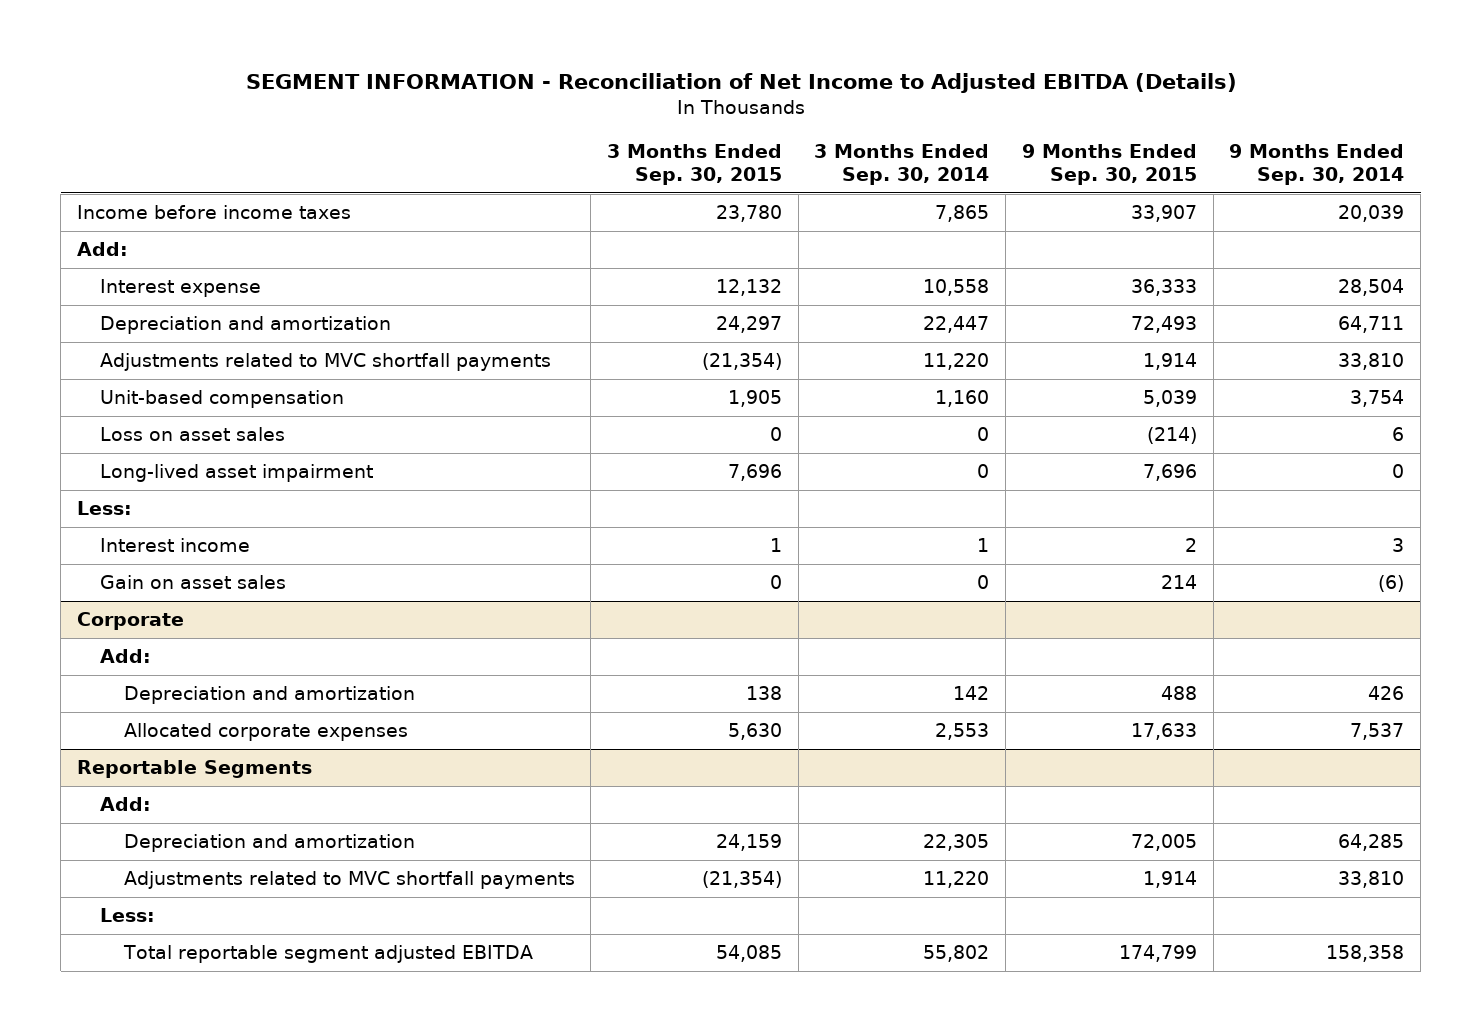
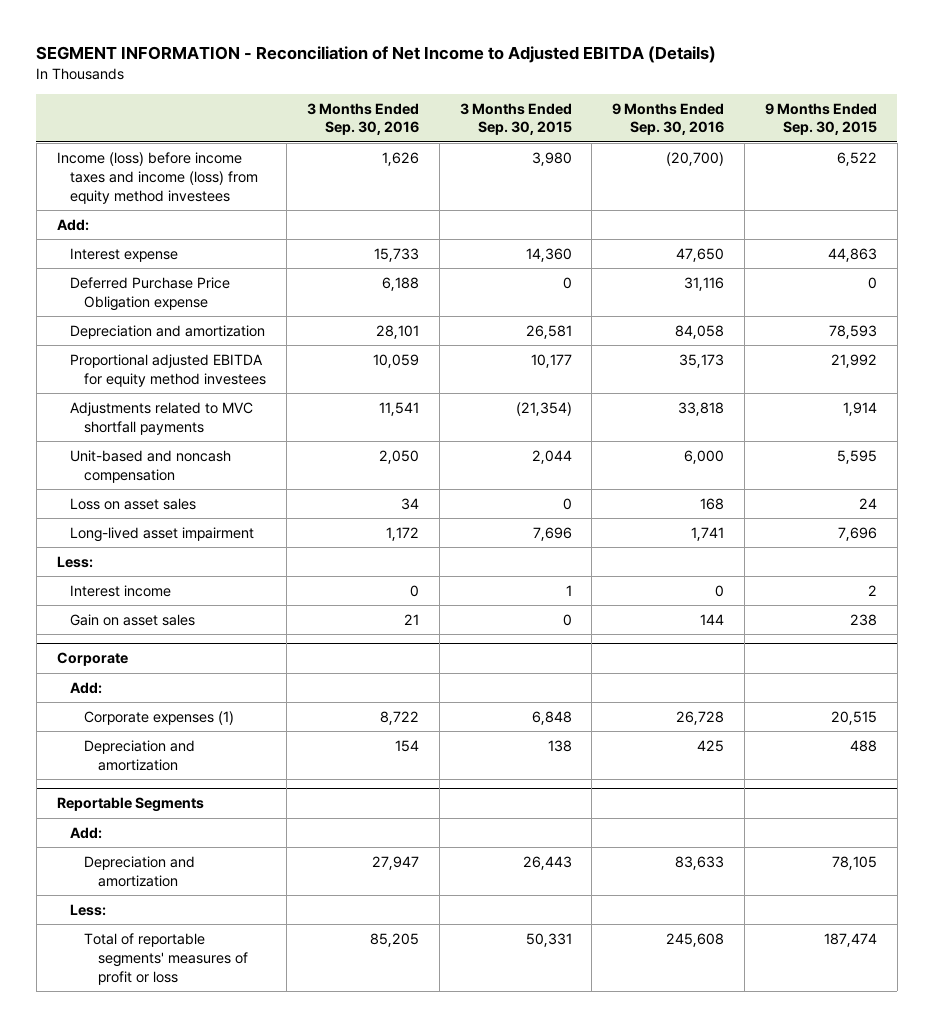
[814,143,990,185] 3 Months Ended Sep. 30, 2014 -> none
[1229,143,1405,185] 9 Months Ended Sep. 30, 2014 -> none
none -> [306,102,419,136] 3 Months Ended Sep. 30, 2016
none -> [612,102,725,136] 9 Months Ended Sep. 30, 2016
[76,205,351,220] Income before income taxes -> [56,151,259,204] Income (loss) before income taxes and income (loss) from equity method investees
[716,205,783,223] 23,780 -> [531,151,572,166] 3,980
[1130,205,1197,223] 33,907 -> [836,151,877,166] 6,522
[716,279,783,297] 12,132 -> [525,247,572,262] 14,360
[1130,279,1197,297] 36,333 -> [827,247,877,262] 44,863
none -> [70,276,231,311] Deferred Purchase Price Obligation expense
[716,316,783,334] 24,297 -> [525,324,572,339] 26,581
[1130,316,1197,334] 72,493 -> [828,324,877,339] 78,593
none -> [70,353,267,387] Proportional adjusted EBITDA for equity method investees
[100,390,345,409] Unit-based compensation -> [70,449,232,483] Unit-based and noncash compensation
[728,390,783,408] 1,905 -> [531,449,572,464] 2,044
[1142,390,1197,408] 5,039 -> [836,449,877,464] 5,595
[1146,427,1197,445] (214) -> [858,497,877,509] 24
[1160,575,1197,590] 214 -> [849,613,877,626] 238
none -> [84,710,235,725] Corporate expenses (1)
[123,723,408,742] Allocated corporate expenses -> none
[123,871,575,890] Adjustments related to MVC shortfall payments -> none
[716,834,783,852] 24,159 -> [522,855,572,870] 26,443
[1130,834,1197,852] 72,005 -> [831,855,877,870] 78,105
[122,945,533,964] Total reportable segment adjusted EBITDA -> [84,932,248,985] Total of reportable segments' measures of profit or loss
[716,945,783,963] 54,085 -> [525,932,572,947] 50,331
[1118,945,1197,963] 174,799 -> [823,932,877,947] 187,474

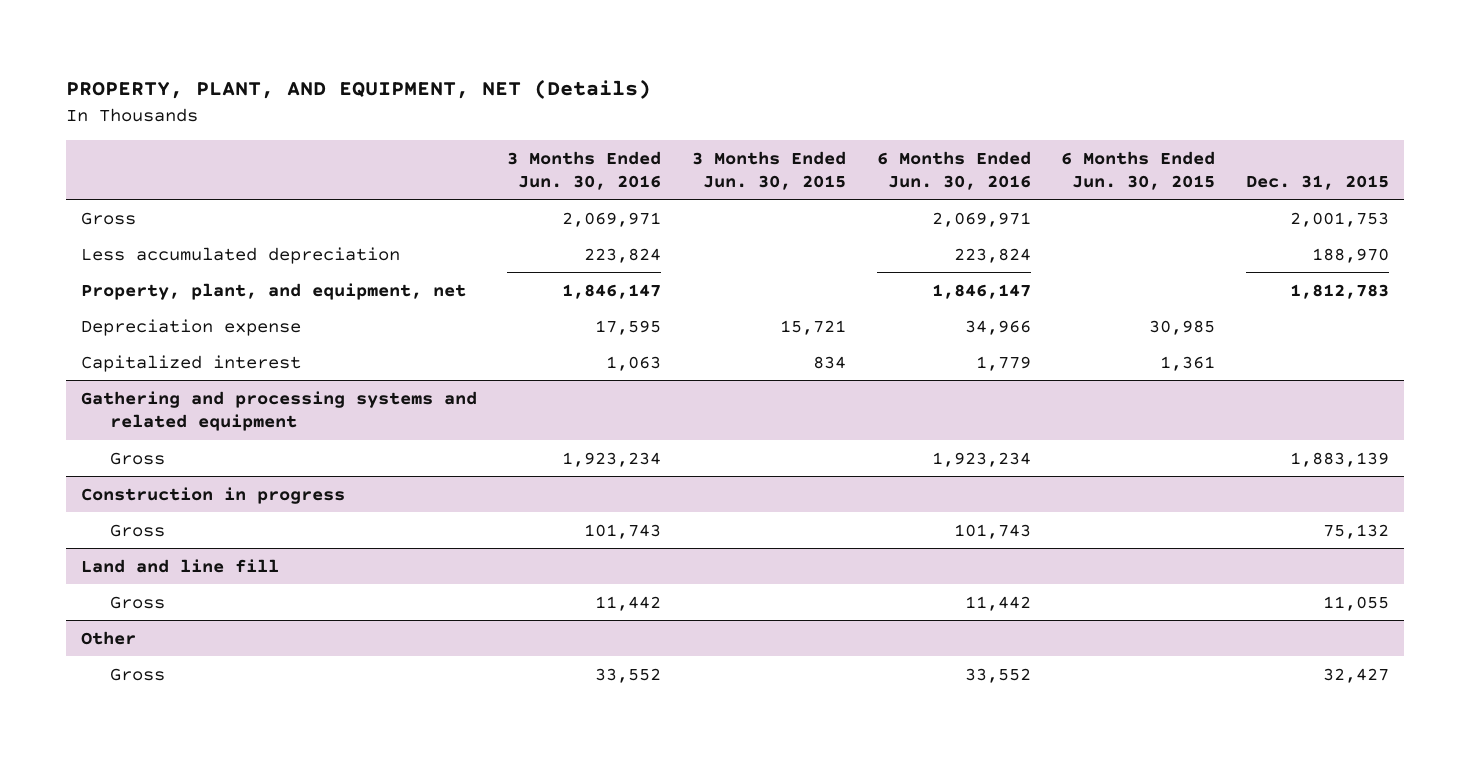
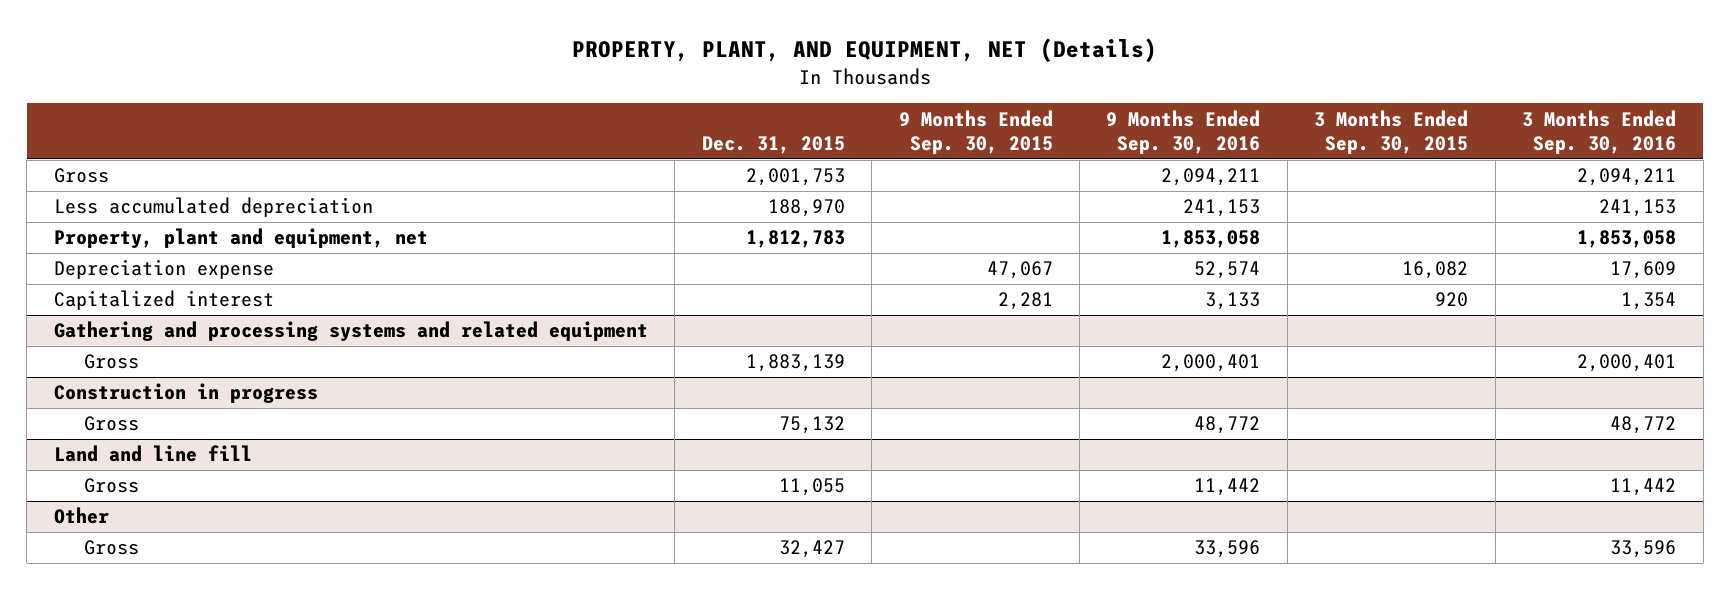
[507,150,662,190] 3 Months Ended Jun. 30, 2016 -> none
[691,150,846,190] 3 Months Ended Jun. 30, 2015 -> none
[876,150,1031,190] 6 Months Ended Jun. 30, 2016 -> none
[1061,150,1216,190] 6 Months Ended Jun. 30, 2015 -> none
none -> [898,109,1053,155] 9 Months Ended Sep. 30, 2015
none -> [1106,109,1261,155] 9 Months Ended Sep. 30, 2016
none -> [1314,109,1469,155] 3 Months Ended Sep. 30, 2015
none -> [1522,109,1677,155] 3 Months Ended Sep. 30, 2016
[80,282,466,300] Property, plant, and equipment, net -> [53,228,428,249] Property, plant and equipment, net

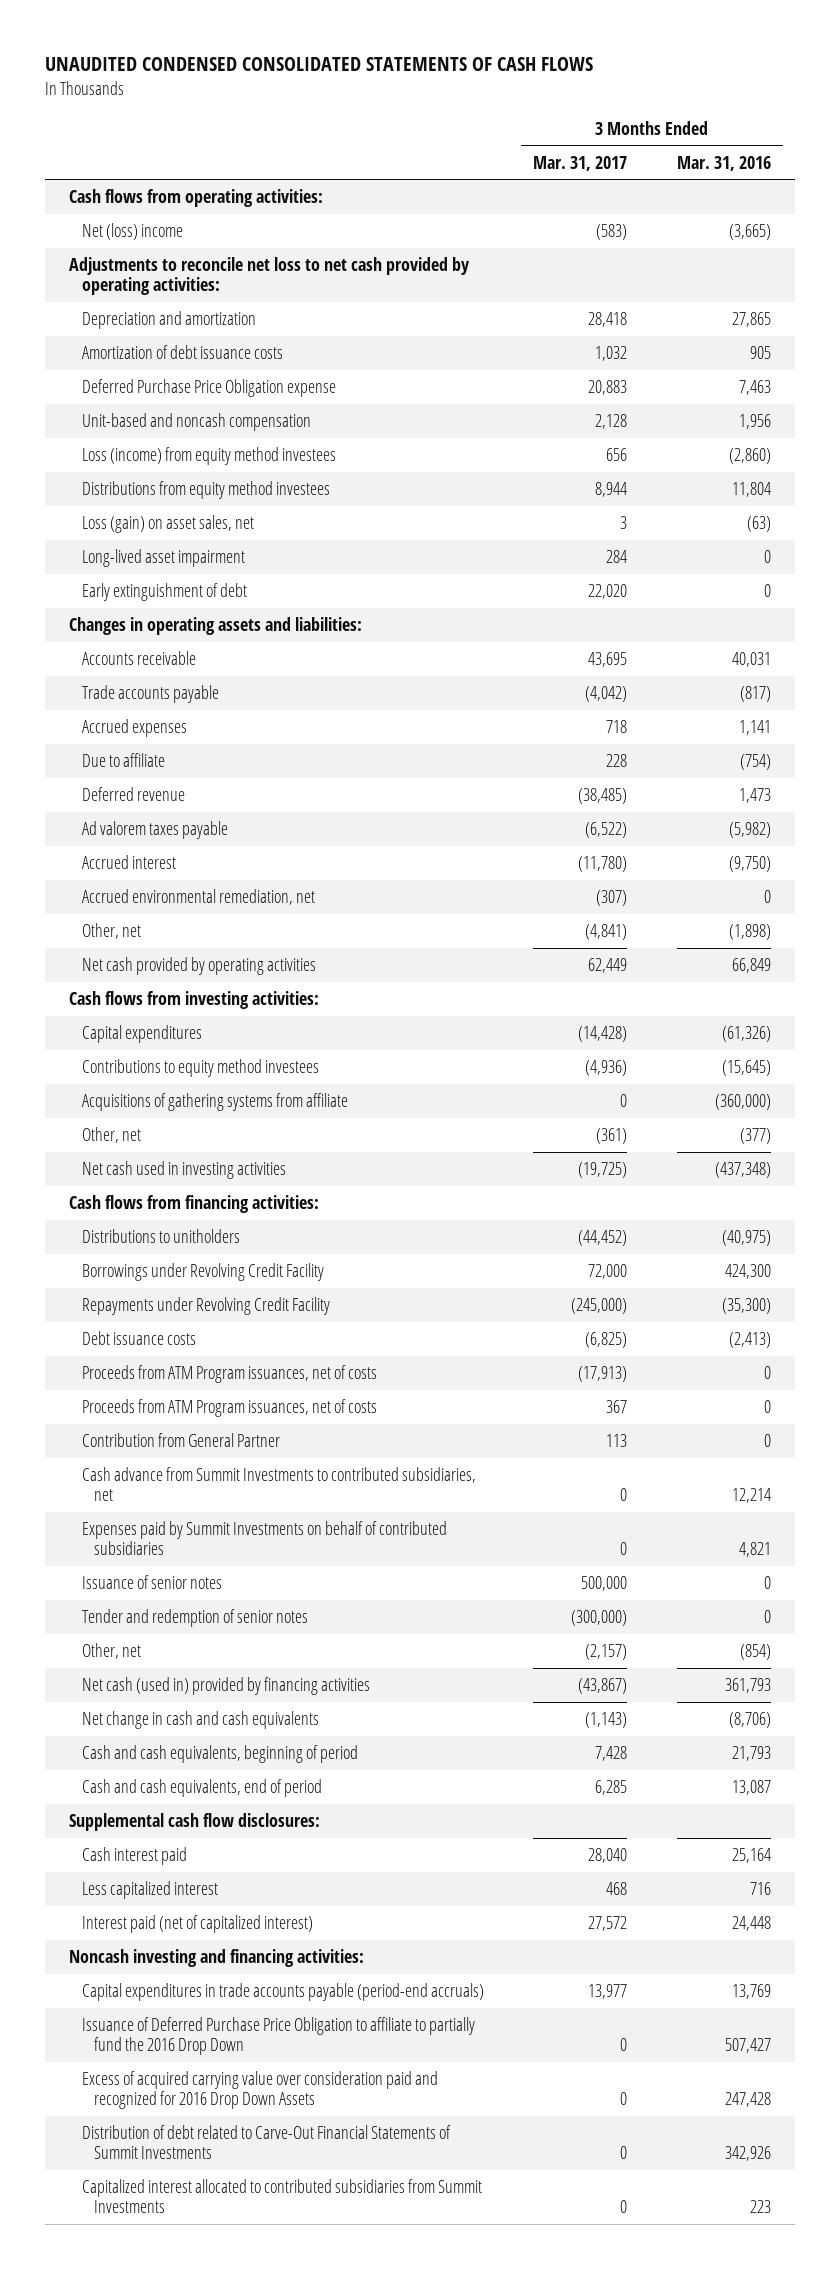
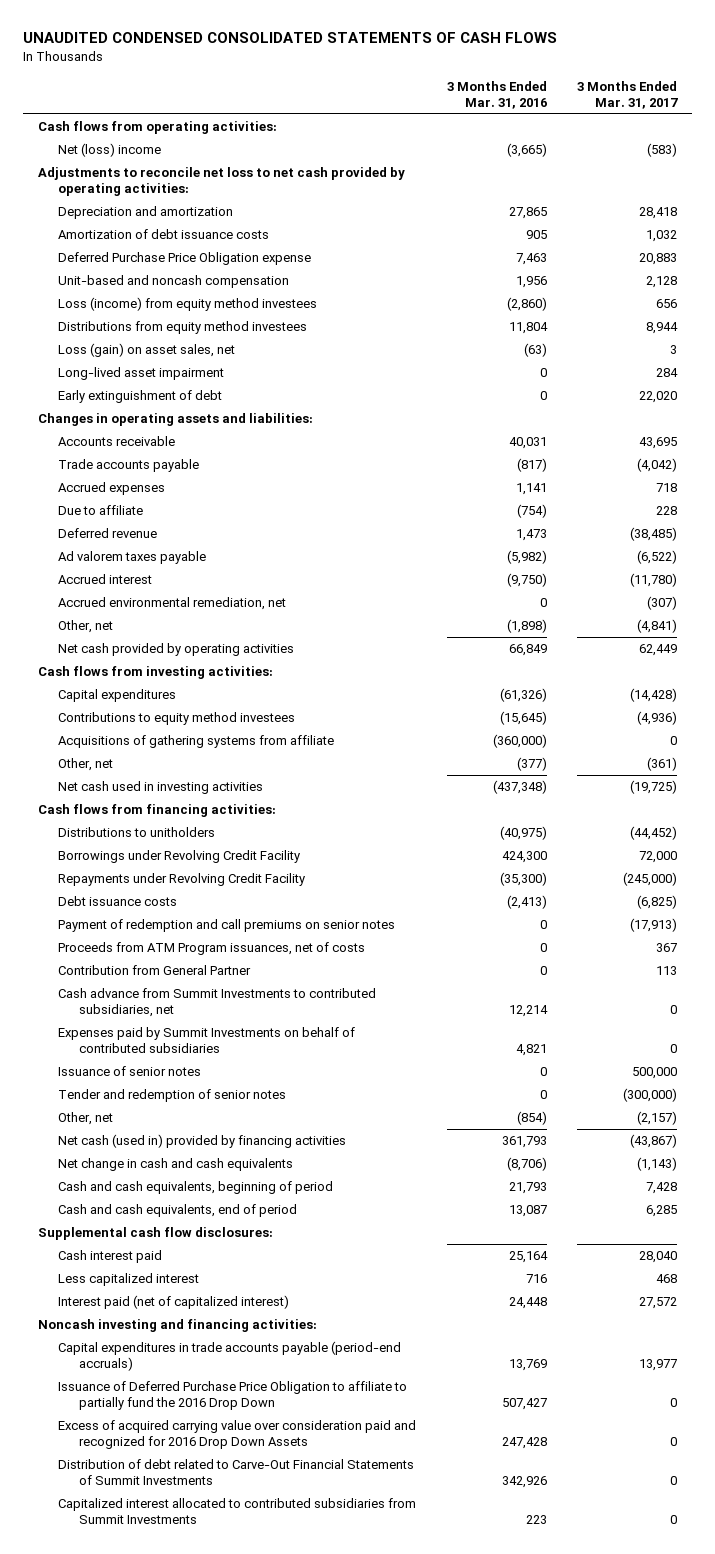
[81,1364,377,1383] Proceeds from ATM Program issuances, net of costs -> [58,919,396,933] Payment of redemption and call premiums on senior notes

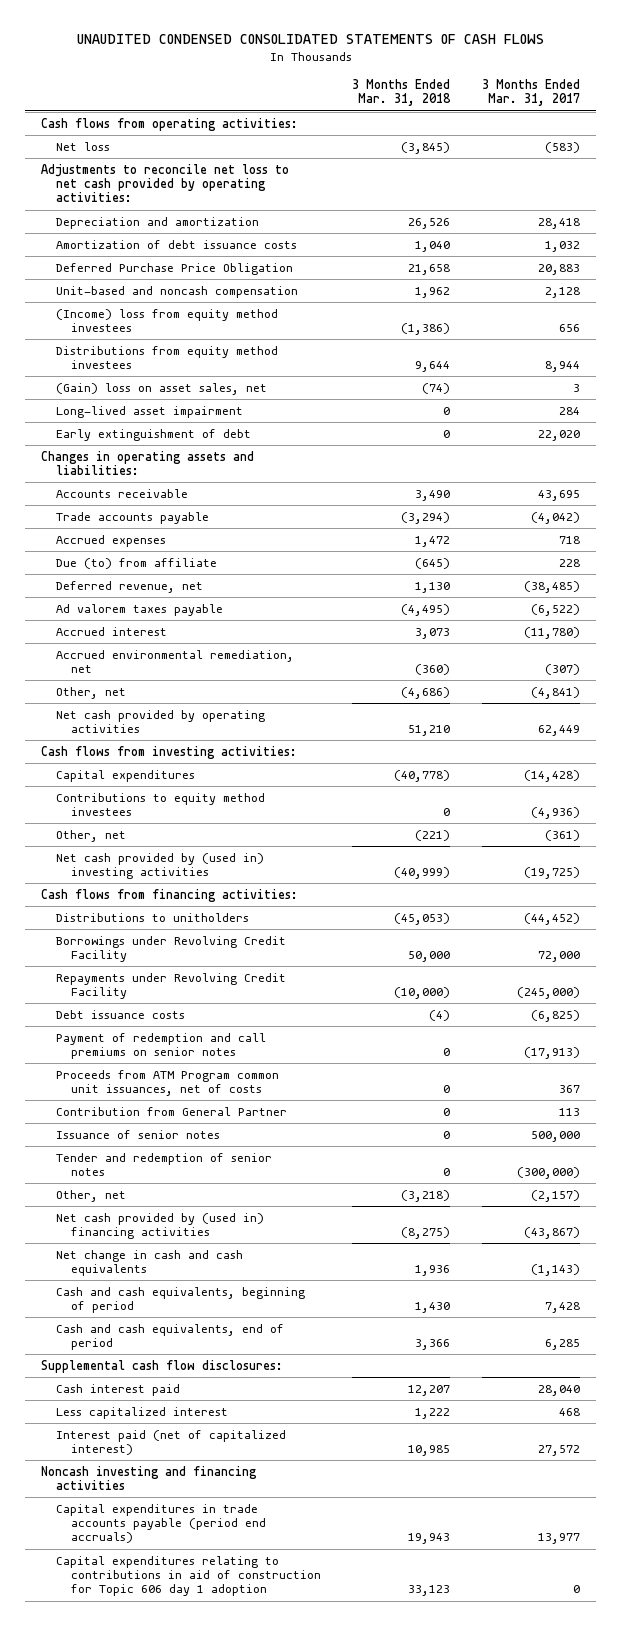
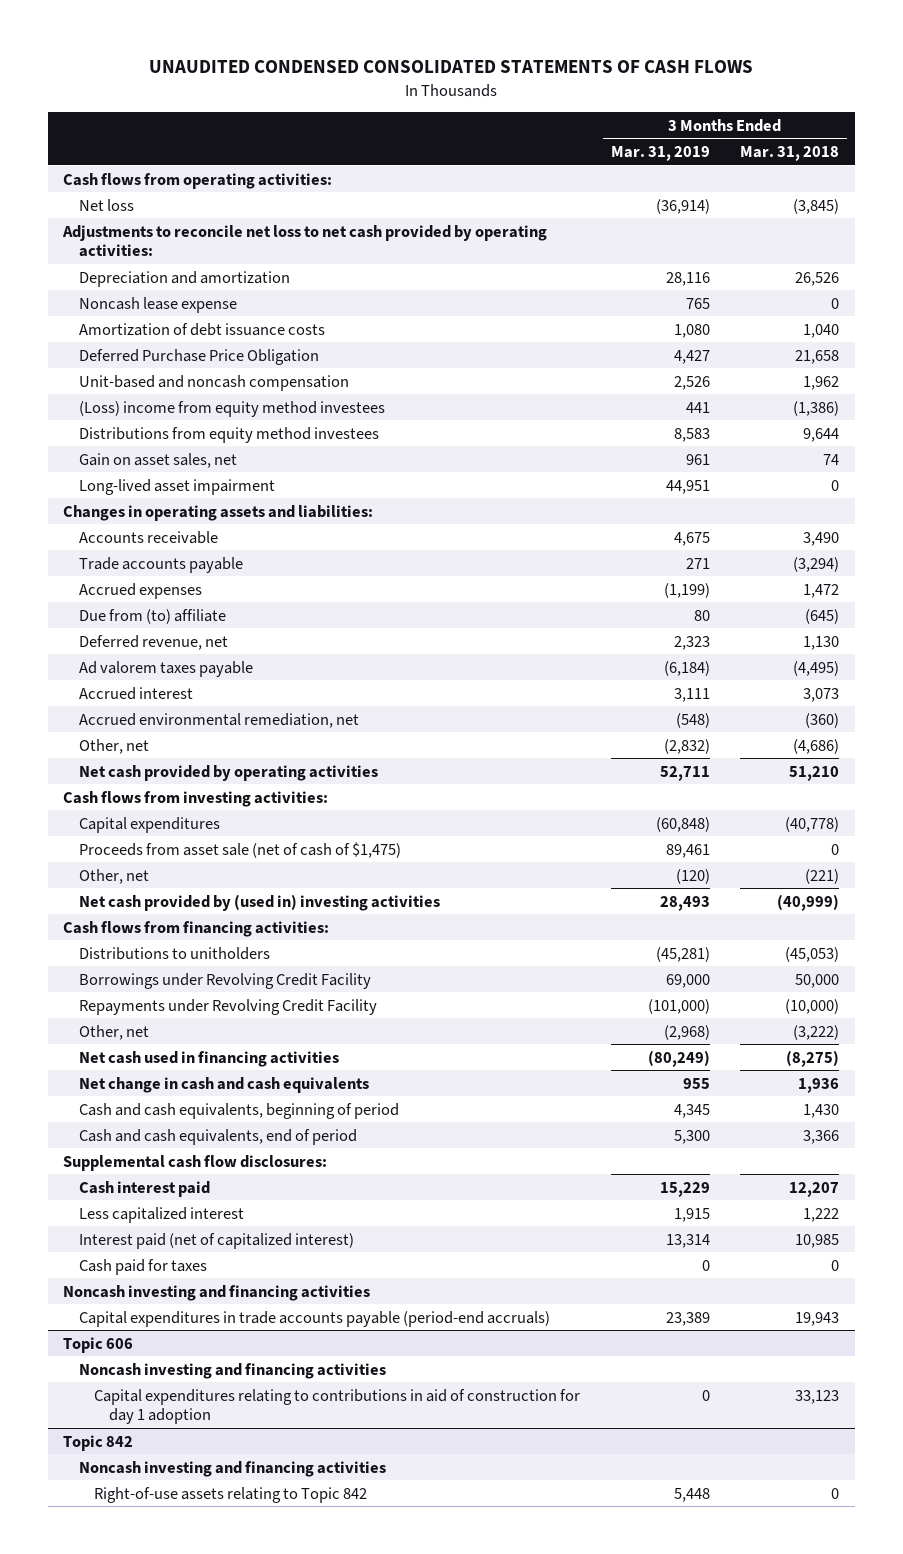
[482,78,581,107] 3 Months Ended Mar. 31, 2017 -> none
none -> [610,146,710,162] Mar. 31, 2019
none -> [78,296,237,313] Noncash lease expense
[55,308,278,333] (Income) loss from equity method investees -> [78,400,385,417] (Loss) income from equity method investees
[55,382,267,395] (Gain) loss on asset sales, net -> [78,452,237,468] Gain on asset sales, net
[422,382,451,394] (74) -> [823,453,840,465] 74
[55,428,251,441] Early extinguishment of debt -> none
[55,557,217,569] Due (to) from affiliate -> [78,608,226,624] Due from (to) affiliate
[55,792,265,817] Contributions to equity method investees -> none
none -> [78,841,401,858] Proceeds from asset sale (net of cash of $1,475)
[55,1009,185,1019] Debt issuance costs -> none
[55,1032,266,1060] Payment of redemption and call premiums on senior notes -> none
[55,1069,279,1097] Proceeds from ATM Program common unit issuances, net of costs -> none
[55,1106,287,1116] Contribution from General Partner -> none
[55,1129,220,1139] Issuance of senior notes -> none
[55,1152,272,1177] Tender and redemption of senior notes -> none
[401,1189,451,1202] (3,218) -> [793,1024,840,1040] (3,222)
[55,1212,264,1240] Net cash provided by (used in) financing activities -> [78,1050,339,1067] Net cash used in financing activities
none -> [78,1258,207,1275] Cash paid for taxes
[55,1503,266,1544] Capital expenditures in trade accounts payable (period end accruals) -> [78,1310,550,1327] Capital expenditures in trade accounts payable (period-end accruals)
none -> [63,1336,134,1353] Topic 606
none -> [78,1362,386,1379] Noncash investing and financing activities
[55,1555,321,1597] Capital expenditures relating to contributions in aid of construction for Topic 606 day 1 adoption -> [93,1388,580,1424] Capital expenditures relating to contributions in aid of construction for day 1 adoption
none -> [63,1434,134,1451] Topic 842
none -> [78,1460,386,1477] Noncash investing and financing activities
none -> [93,1486,367,1503] Right-of-use assets relating to Topic 842

